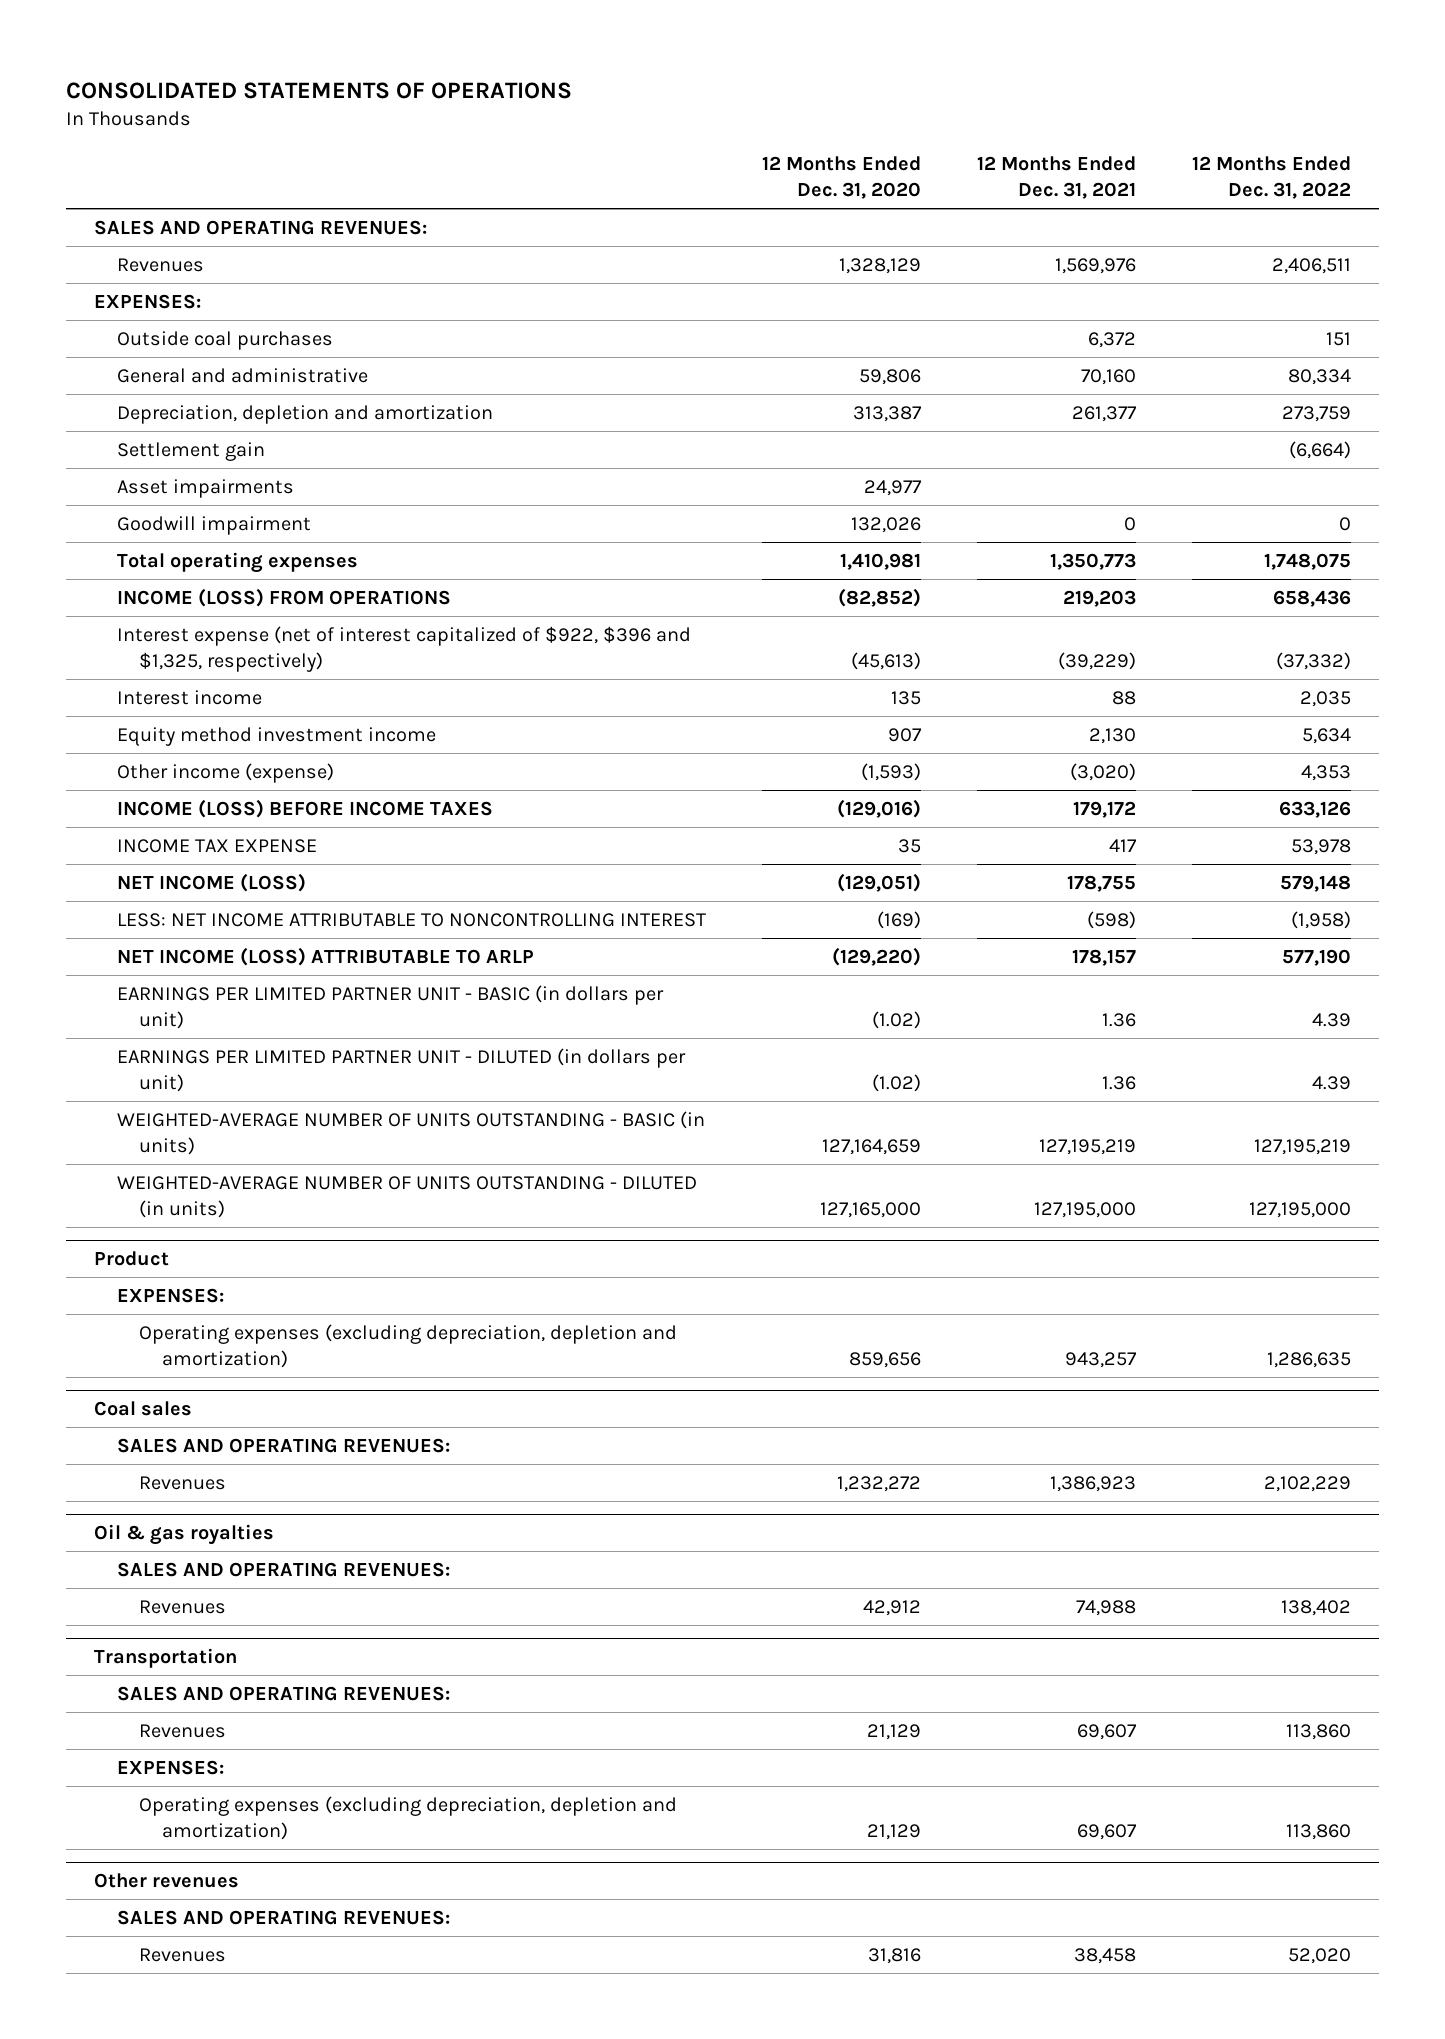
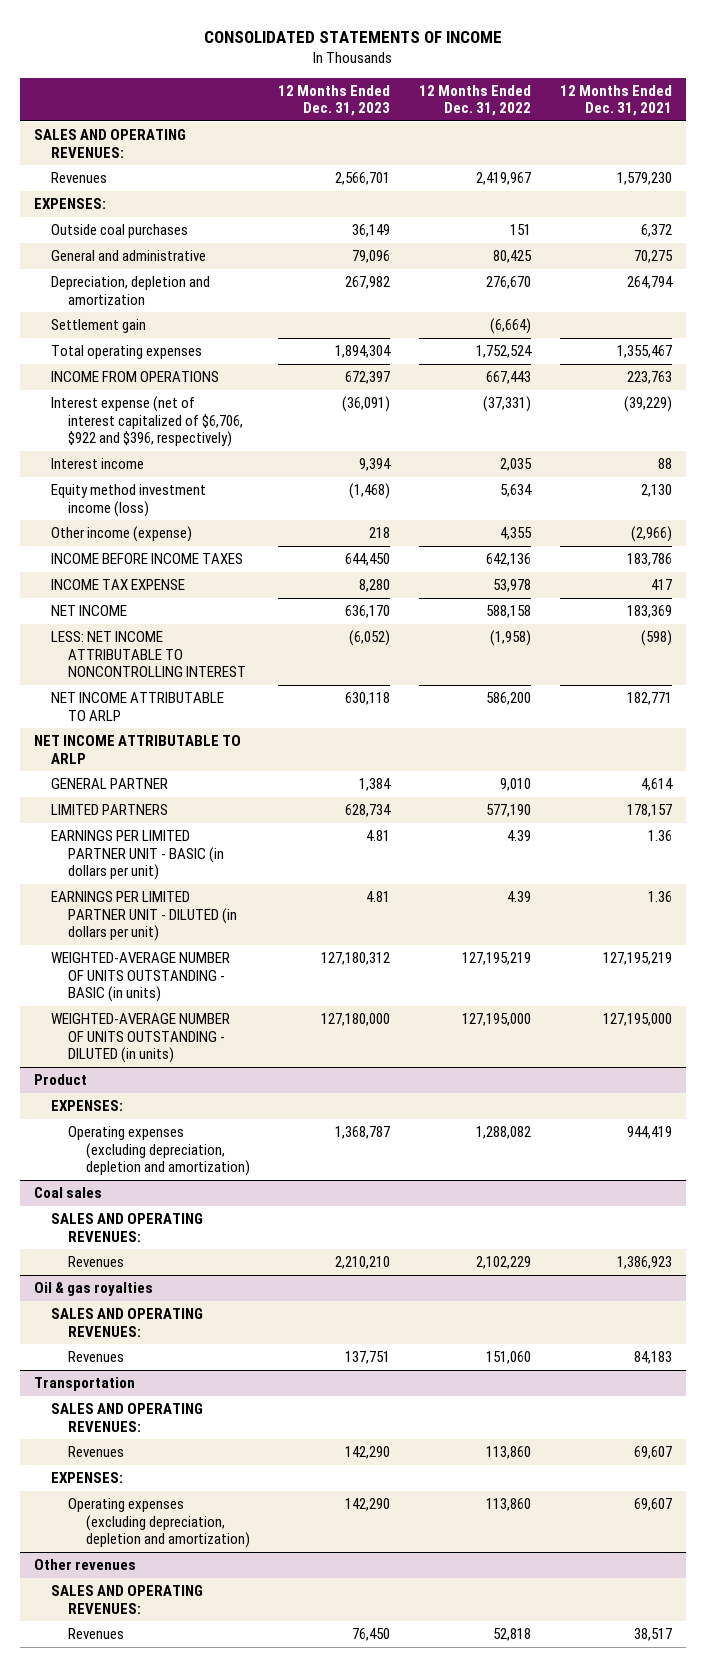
[66,81,573,99] CONSOLIDATED STATEMENTS OF OPERATIONS -> [203,30,502,43] CONSOLIDATED STATEMENTS OF INCOME
[761,155,921,200] 12 Months Ended Dec. 31, 2020 -> none
none -> [278,84,391,117] 12 Months Ended Dec. 31, 2023
[1054,257,1136,274] 1,569,976 -> [616,172,672,186] 1,579,230
[1271,257,1351,274] 2,406,511 -> [475,172,531,186] 2,419,967
[1080,368,1136,385] 70,160 -> [633,250,673,264] 70,275
[1287,368,1351,385] 80,334 -> [492,250,532,264] 80,425
[1071,405,1137,422] 261,377 -> [626,276,673,290] 264,794
[1281,405,1351,422] 273,759 -> [485,276,531,290] 276,670
[116,478,294,498] Asset impairments -> none
[116,515,311,535] Goodwill impairment -> none
[1049,552,1136,570] 1,350,773 -> [616,345,672,359] 1,355,467
[1263,552,1351,570] 1,748,075 -> [475,345,532,359] 1,752,524
[116,587,451,607] INCOME (LOSS) FROM OPERATIONS -> [51,371,220,383] INCOME FROM OPERATIONS
[1062,589,1136,607] 219,203 -> [626,371,672,385] 223,763
[1272,589,1351,607] 658,436 -> [485,371,531,385] 667,443
[116,625,691,672] Interest expense (net of interest capitalized of $922, $396 and $1,325, respectively) -> [51,396,244,448] Interest expense (net of interest capitalized of $6,706, $922 and $396, respectively)
[1275,651,1351,670] (37,332) -> [482,396,531,413] (37,331)
[116,726,436,746] Equity method investment income -> [51,484,207,517] Equity method investment income (loss)
[1069,762,1136,781] (3,020) -> [630,526,672,543] (2,966)
[1300,764,1351,781] 4,353 -> [499,527,532,541] 4,355
[116,798,493,818] INCOME (LOSS) BEFORE INCOME TAXES -> [51,553,244,565] INCOME BEFORE INCOME TAXES
[1072,800,1136,818] 179,172 -> [626,553,672,567] 183,786
[1278,800,1351,818] 633,126 -> [485,553,531,567] 642,136
[116,872,306,892] NET INCOME (LOSS) -> [51,605,128,617] NET INCOME
[1066,874,1136,892] 178,755 -> [626,605,672,619] 183,369
[1279,874,1351,892] 579,148 -> [485,605,531,619] 588,158
[116,946,534,966] NET INCOME (LOSS) ATTRIBUTABLE TO ARLP -> [51,692,225,721] NET INCOME ATTRIBUTABLE TO ARLP
[1071,948,1136,966] 178,157 -> [626,692,672,706] 182,771
[1281,948,1351,966] 577,190 -> [485,692,531,706] 586,200
none -> [34,735,242,764] NET INCOME ATTRIBUTABLE TO ARLP
none -> [51,778,169,790] GENERAL PARTNER
none -> [51,804,169,816] LIMITED PARTNERS
[1064,1351,1137,1368] 943,257 -> [626,1126,672,1140] 944,419
[1266,1351,1351,1368] 1,286,635 -> [475,1126,531,1140] 1,288,082
[1075,1599,1136,1616] 74,988 -> [633,1351,672,1365] 84,183
[1280,1599,1351,1616] 138,402 -> [485,1351,531,1365] 151,060
[1073,1947,1136,1964] 38,458 -> [633,1628,672,1642] 38,517
[1287,1947,1351,1964] 52,020 -> [492,1628,531,1642] 52,818

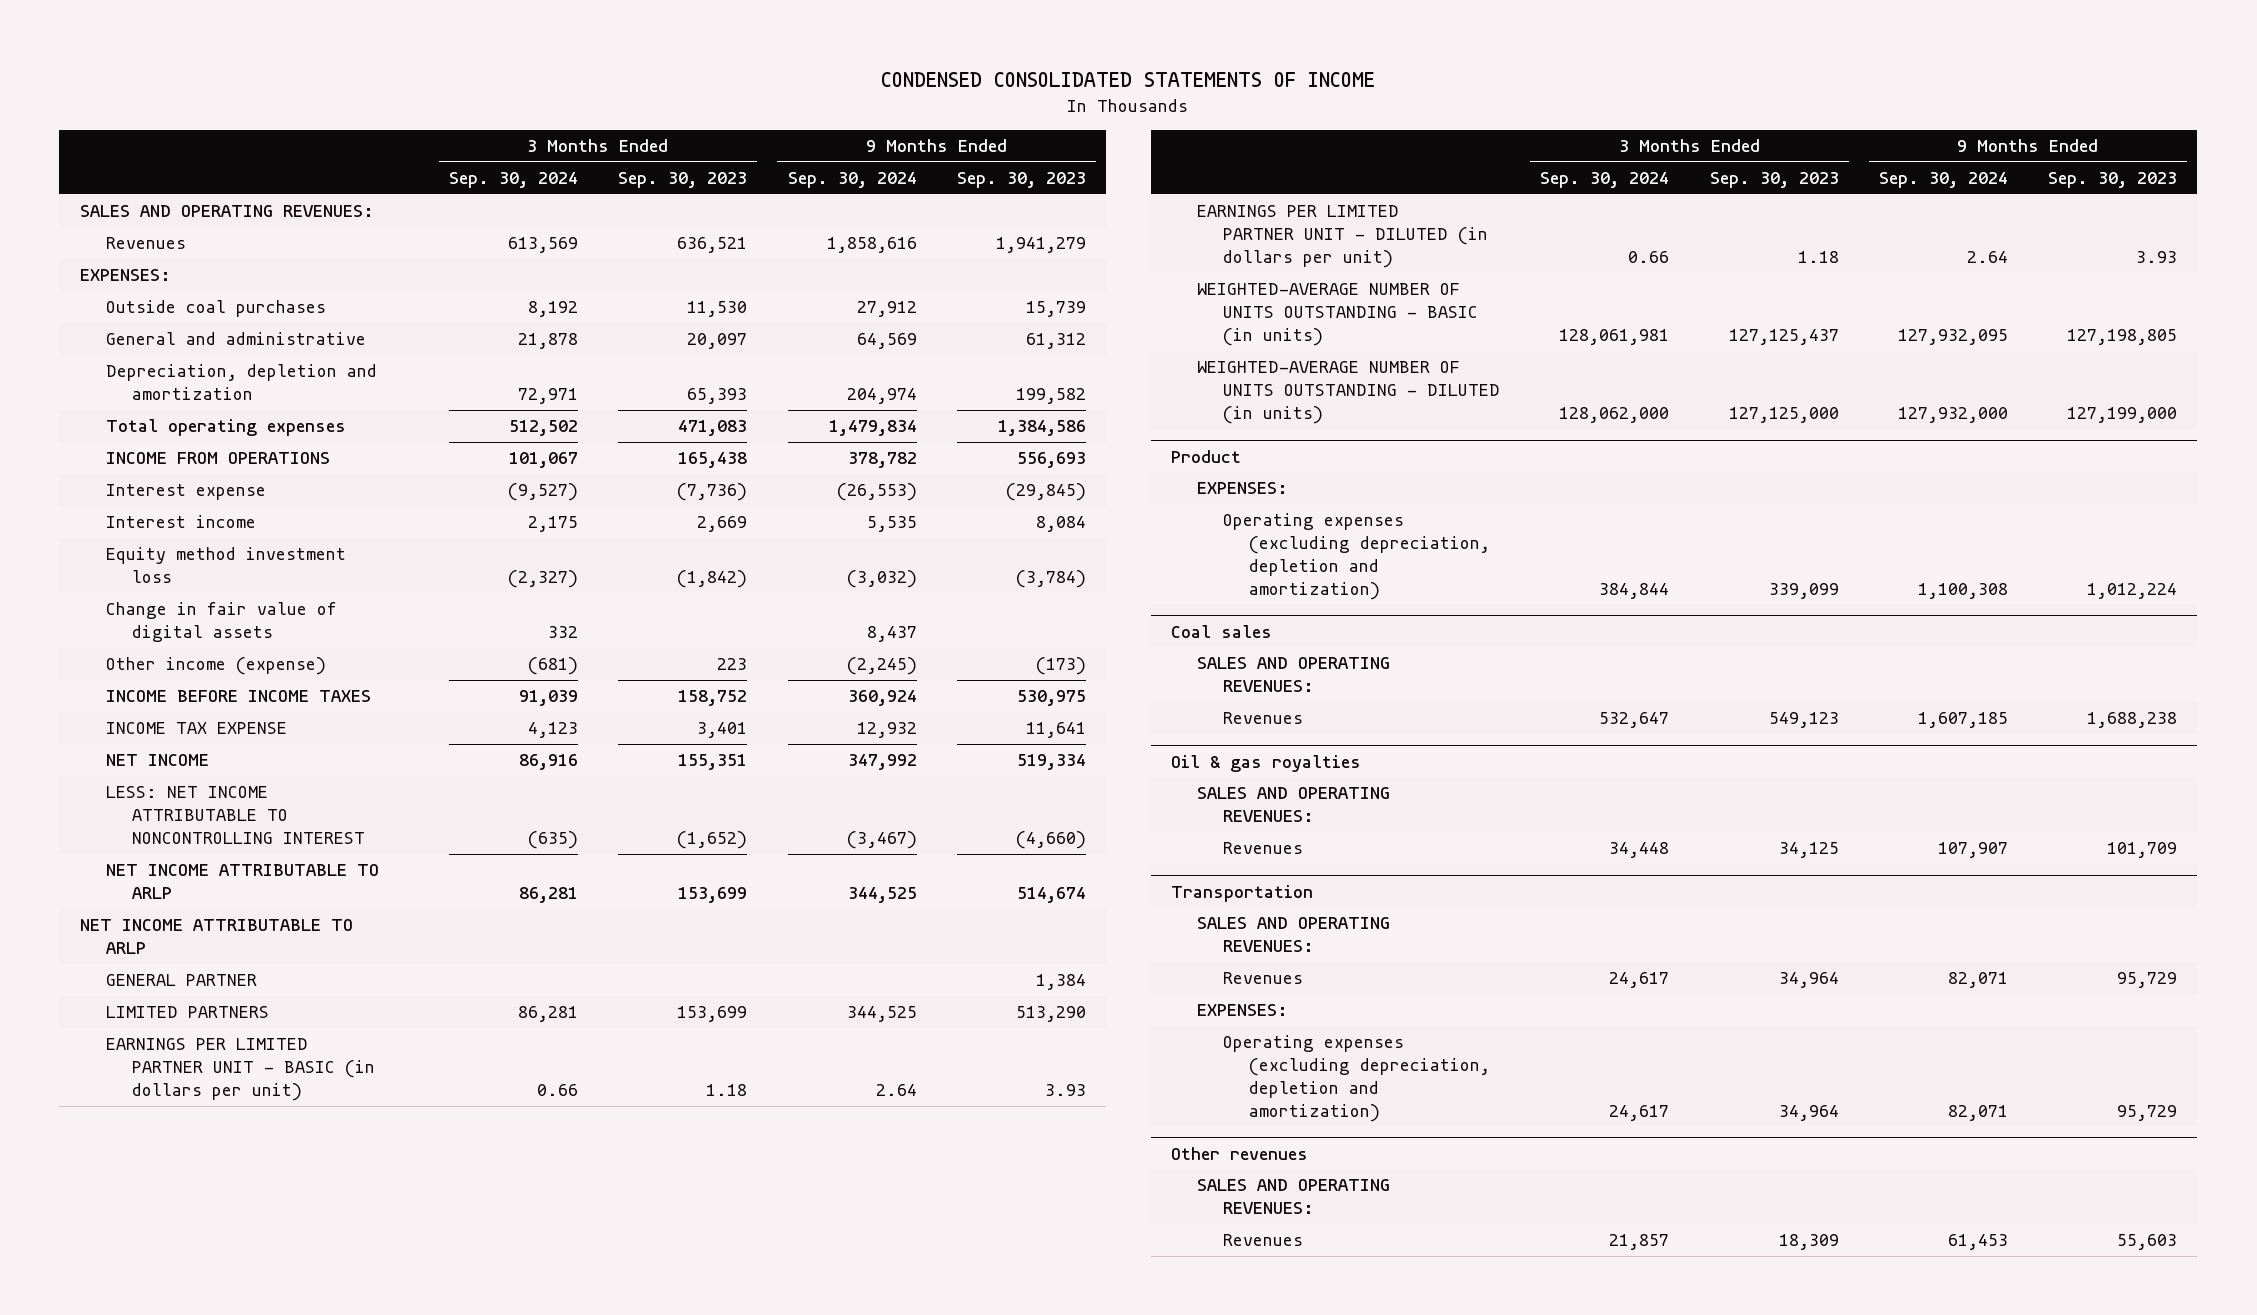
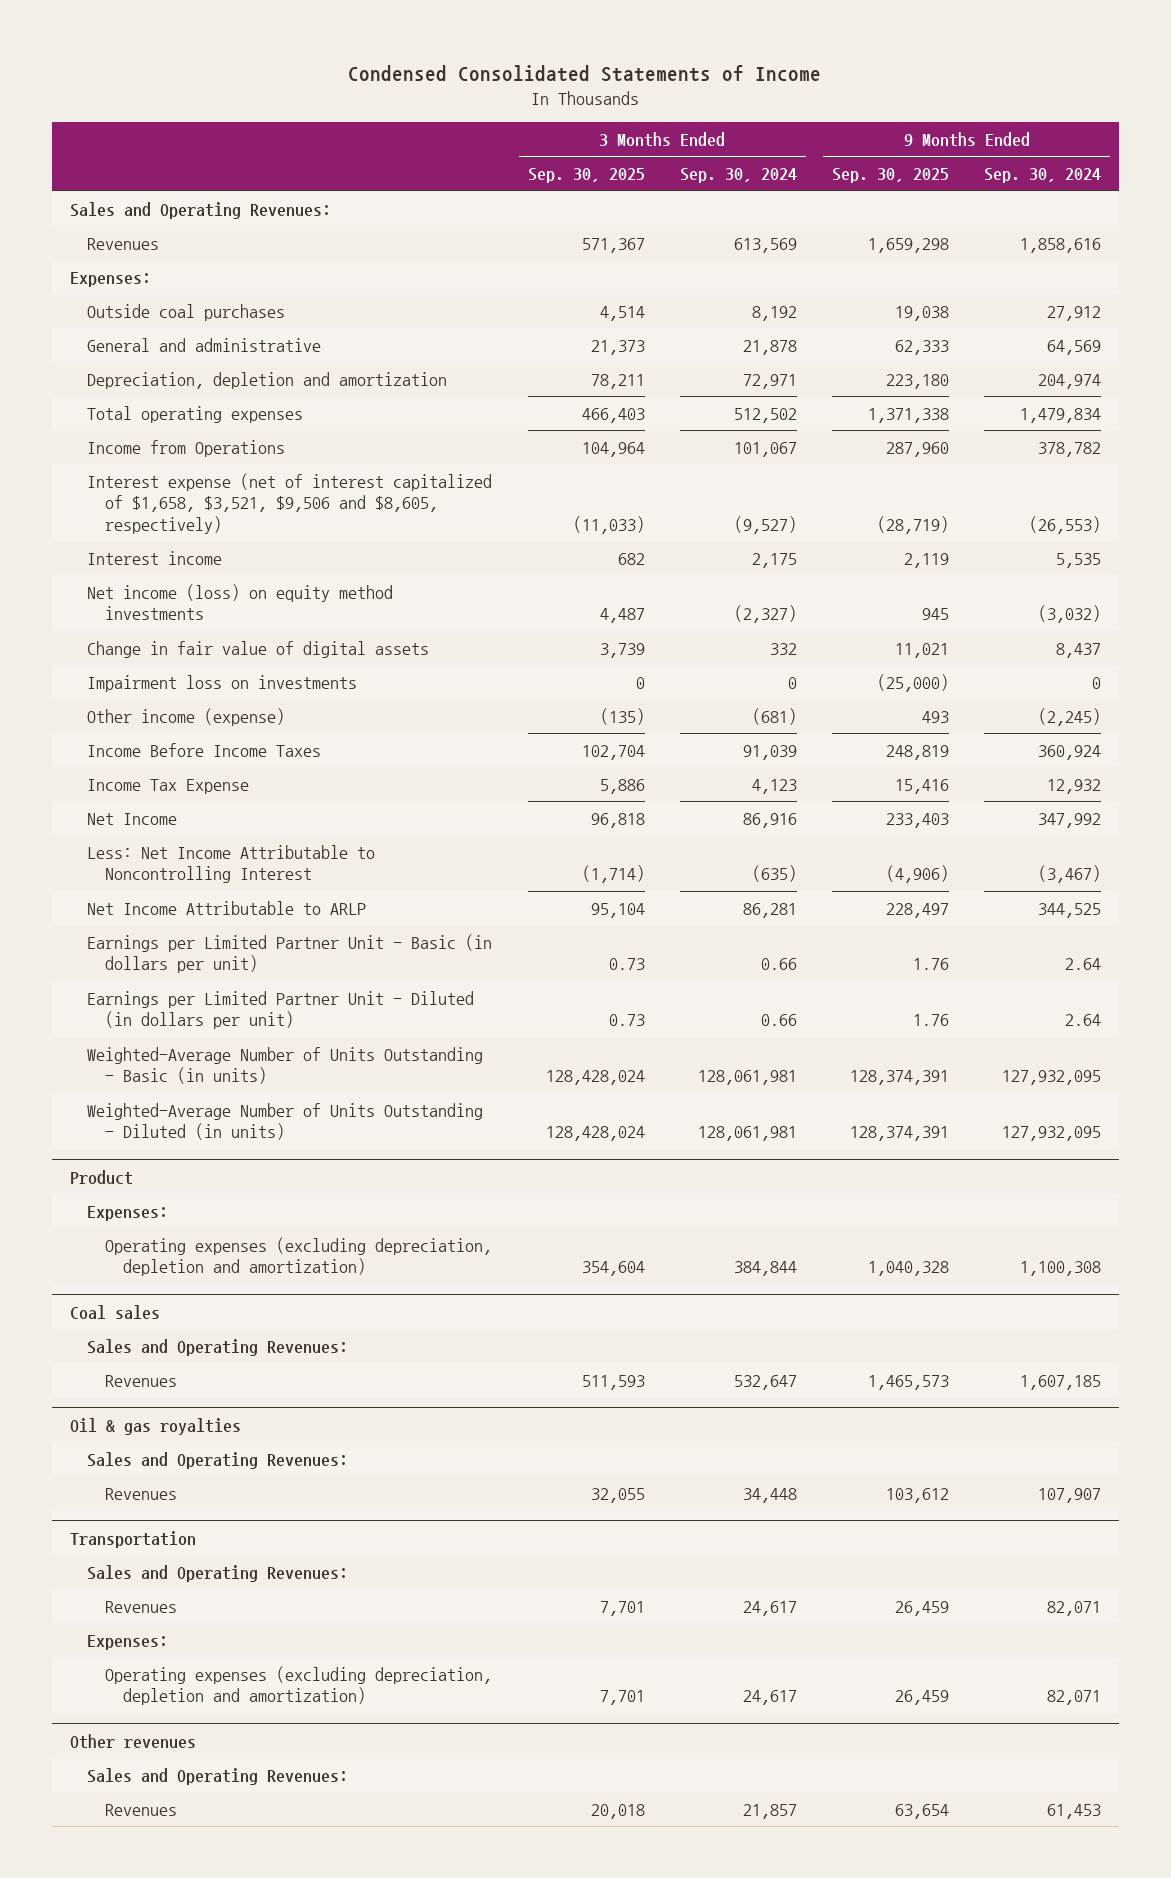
[881,72,1376,88] CONDENSED CONSOLIDATED STATEMENTS OF INCOME -> [348,64,822,82] Condensed Consolidated Statements of Income
[618,171,748,188] Sep. 30, 2023 -> none
[956,171,1086,188] Sep. 30, 2023 -> none
none -> [527,168,645,184] Sep. 30, 2025
none -> [831,168,949,184] Sep. 30, 2025
[79,205,374,218] SALES AND OPERATING REVENUES: -> [69,201,331,219] Sales and Operating Revenues:
[79,269,171,282] EXPENSES: -> [69,271,151,287] Expenses:
[105,452,330,465] INCOME FROM OPERATIONS -> [87,439,286,457] Income from Operations
[105,484,266,501] Interest expense -> [87,472,493,535] Interest expense (net of interest capitalized of $1,658, $3,521, $9,506 and $8,605, respectively)
[105,547,346,584] Equity method investment loss -> [87,583,394,621] Net income (loss) on equity method investments
none -> [87,674,358,692] Impairment loss on investments
[79,919,353,955] NET INCOME ATTRIBUTABLE TO ARLP -> none
[105,974,257,987] GENERAL PARTNER -> none
[105,1006,269,1019] LIMITED PARTNERS -> none
[105,690,371,703] INCOME BEFORE INCOME TAXES -> [87,742,322,757] Income Before Income Taxes
[105,722,287,735] INCOME TAX EXPENSE -> [87,778,250,794] Income Tax Expense
[105,754,209,767] NET INCOME -> [87,812,178,825] Net Income
[105,786,365,844] LESS: NET INCOME ATTRIBUTABLE TO NONCONTROLLING INTEREST -> [87,844,376,884] Less: Net Income Attributable to Noncontrolling Interest
[105,864,379,900] NET INCOME ATTRIBUTABLE TO ARLP -> [87,900,367,915] Net Income Attributable to ARLP
[105,1038,375,1101] EARNINGS PER LIMITED PARTNER UNIT - BASIC (in dollars per unit) -> [87,933,493,974] Earnings per Limited Partner Unit - Basic (in dollars per unit)
[1197,205,1489,268] EARNINGS PER LIMITED PARTNER UNIT - DILUTED (in dollars per unit) -> [87,990,475,1030] Earnings per Limited Partner Unit - Diluted (in dollars per unit)
[1197,283,1479,346] WEIGHTED-AVERAGE NUMBER OF UNITS OUTSTANDING - BASIC (in units) -> [87,1046,484,1085] Weighted-Average Number of Units Outstanding - Basic (in units)
[1197,361,1501,424] WEIGHTED-AVERAGE NUMBER OF UNITS OUTSTANDING - DILUTED (in units) -> [87,1102,484,1141] Weighted-Average Number of Units Outstanding - Diluted (in units)
[1559,406,1670,423] 128,062,000 -> [697,1126,797,1142] 128,061,981
[1898,406,2009,423] 127,932,000 -> [1002,1126,1102,1142] 127,932,095
[1197,482,1289,495] EXPENSES: -> [87,1205,169,1221] Expenses:
[1197,657,1391,693] SALES AND OPERATING REVENUES: -> [87,1338,349,1356] Sales and Operating Revenues:
[1197,787,1391,823] SALES AND OPERATING REVENUES: -> [87,1451,349,1469] Sales and Operating Revenues:
[1197,917,1391,953] SALES AND OPERATING REVENUES: -> [87,1564,349,1582] Sales and Operating Revenues:
[1197,1004,1289,1017] EXPENSES: -> [87,1634,169,1650] Expenses:
[1197,1179,1391,1215] SALES AND OPERATING REVENUES: -> [87,1767,349,1785] Sales and Operating Revenues:

